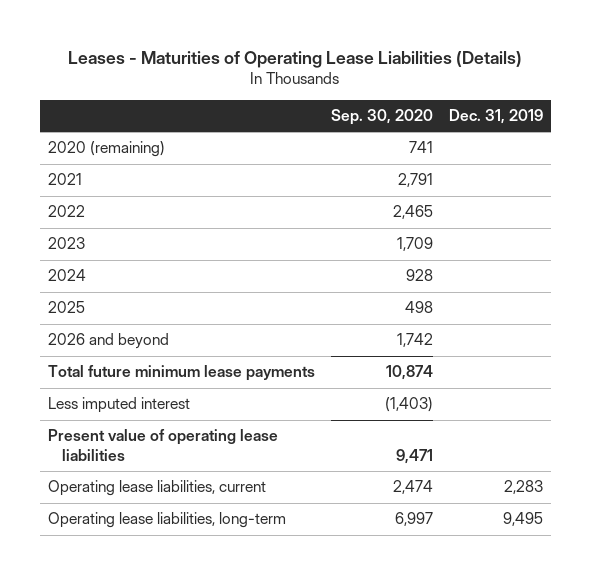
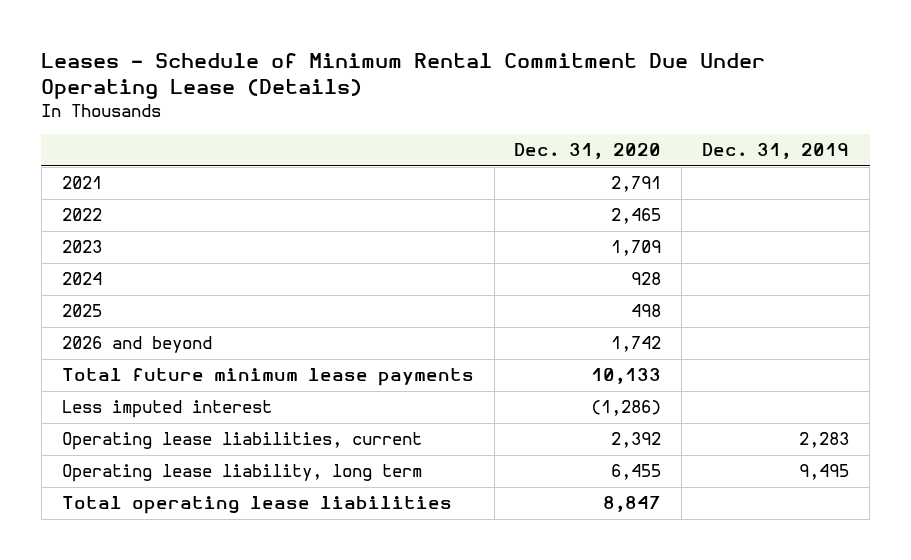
[68,50,523,68] Leases - Maturities of Operating Lease Liabilities (Details) -> [41,52,766,100] Leases - Schedule of Minimum Rental Commitment Due Under Operating Lease (Details)
[330,109,433,126] Sep. 30, 2020 -> none
none -> [514,143,662,160] Dec. 31, 2020
[47,141,165,158] 2020 (remaining) -> none
[47,429,278,461] Present value of operating lease liabilities -> none
[47,512,286,529] Operating lease liabilities, long-term -> [61,464,422,483] Operating lease liability, long term
none -> [61,496,452,515] Total operating lease liabilities

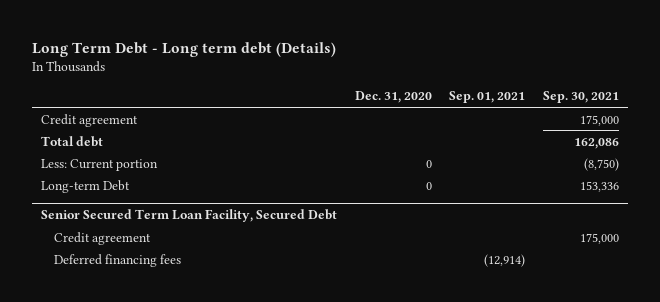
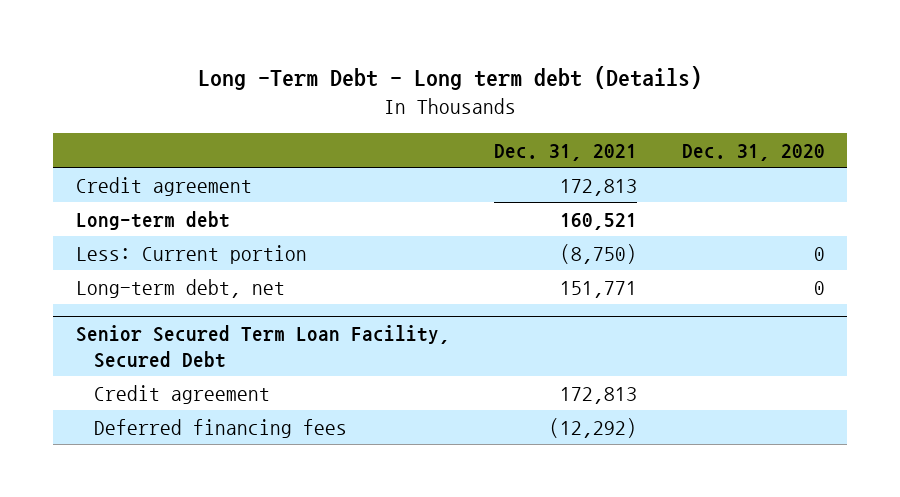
[31,41,336,57] Long Term Debt - Long term debt (Details) -> [198,66,703,91] Long -Term Debt - Long term debt (Details)
[449,91,526,104] Sep. 01, 2021 -> none
[543,91,620,104] Sep. 30, 2021 -> none
none -> [494,143,638,161] Dec. 31, 2021
[40,135,103,147] Total debt -> [75,210,230,230] Long-term debt
[40,179,130,193] Long-term Debt -> [75,278,285,298] Long-term debt, net

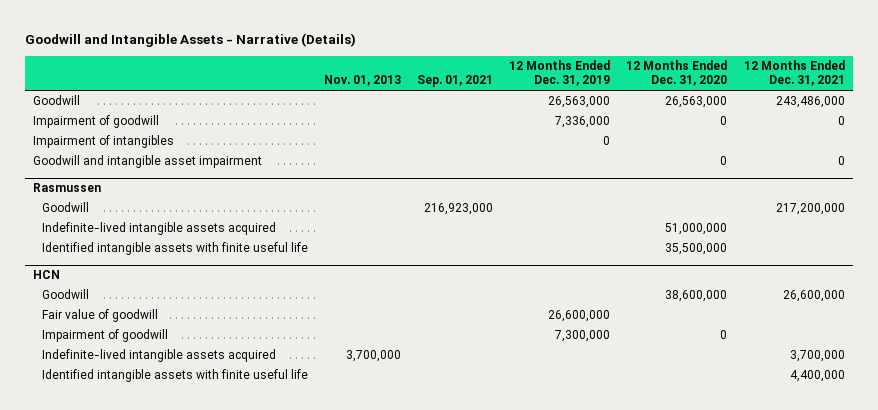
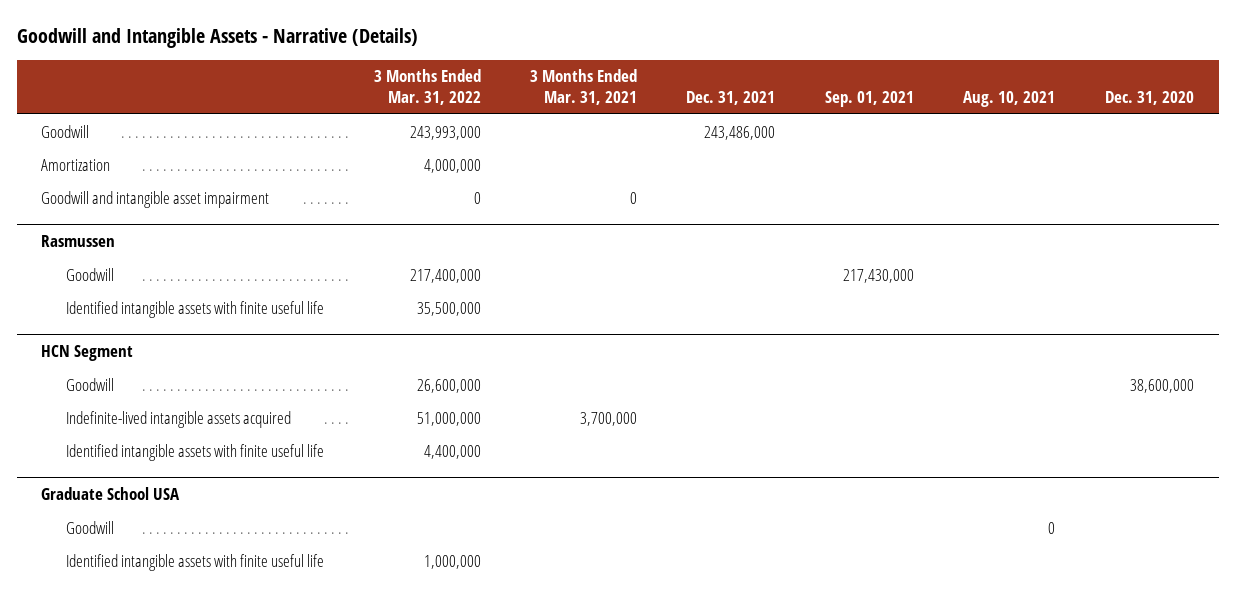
[324,75,402,87] Nov. 01, 2013 -> none
[509,59,611,87] 12 Months Ended Dec. 31, 2019 -> none
[626,59,728,87] 12 Months Ended Dec. 31, 2020 -> none
[743,59,845,87] 12 Months Ended Dec. 31, 2021 -> none
none -> [373,69,481,106] 3 Months Ended Mar. 31, 2022
none -> [529,69,637,106] 3 Months Ended Mar. 31, 2021
none -> [686,91,776,106] Dec. 31, 2021
none -> [963,91,1056,108] Aug. 10, 2021
none -> [1104,91,1194,106] Dec. 31, 2020
[33,115,160,129] Impairment of goodwill -> none
[33,135,175,149] Impairment of intangibles -> none
none -> [41,158,111,171] Amortization
[42,222,277,236] Indefinite-lived intangible assets acquired -> none
[424,203,494,216] 216,923,000 -> [842,268,914,283] 217,430,000
[33,270,61,280] HCN -> [41,345,134,362] HCN Segment
[42,309,159,323] Fair value of goodwill -> none
[42,329,169,343] Impairment of goodwill -> none
none -> [41,487,181,501] Graduate School USA
none -> [66,520,115,534] Goodwill
none -> [66,553,325,571] Identified intangible assets with finite useful life

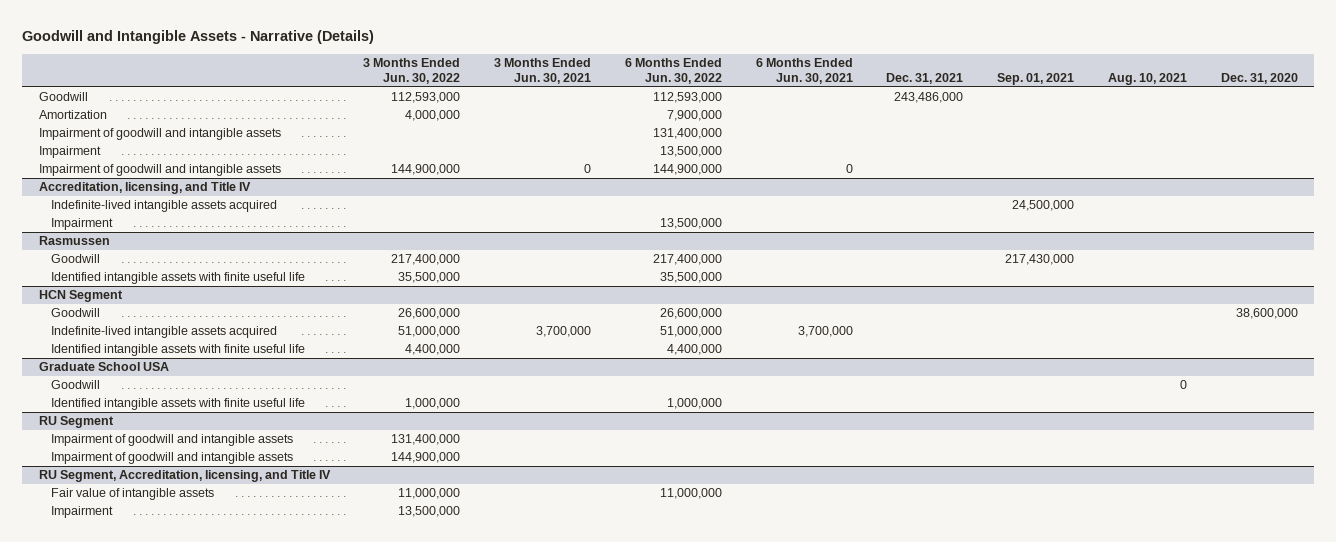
[373,69,481,106] 3 Months Ended Mar. 31, 2022 -> none
[529,69,637,106] 3 Months Ended Mar. 31, 2021 -> none
none -> [363,58,461,84] 3 Months Ended Jun. 30, 2022
none -> [494,58,592,84] 3 Months Ended Jun. 30, 2021
none -> [624,58,722,84] 6 Months Ended Jun. 30, 2022
none -> [755,58,853,84] 6 Months Ended Jun. 30, 2021
none -> [38,128,281,141] Impairment of goodwill and intangible assets
none -> [38,146,101,159] Impairment
[41,190,270,208] Goodwill and intangible asset impairment -> [38,164,281,177] Impairment of goodwill and intangible assets
none -> [38,182,251,195] Accreditation, licensing, and Title IV
none -> [50,200,277,213] Indefinite-lived intangible assets acquired
none -> [50,218,113,231] Impairment
none -> [38,416,114,429] RU Segment
none -> [50,434,293,447] Impairment of goodwill and intangible assets
none -> [50,452,293,465] Impairment of goodwill and intangible assets
none -> [38,470,331,483] RU Segment, Accreditation, licensing, and Title IV
none -> [50,488,214,501] Fair value of intangible assets
none -> [50,506,113,519] Impairment

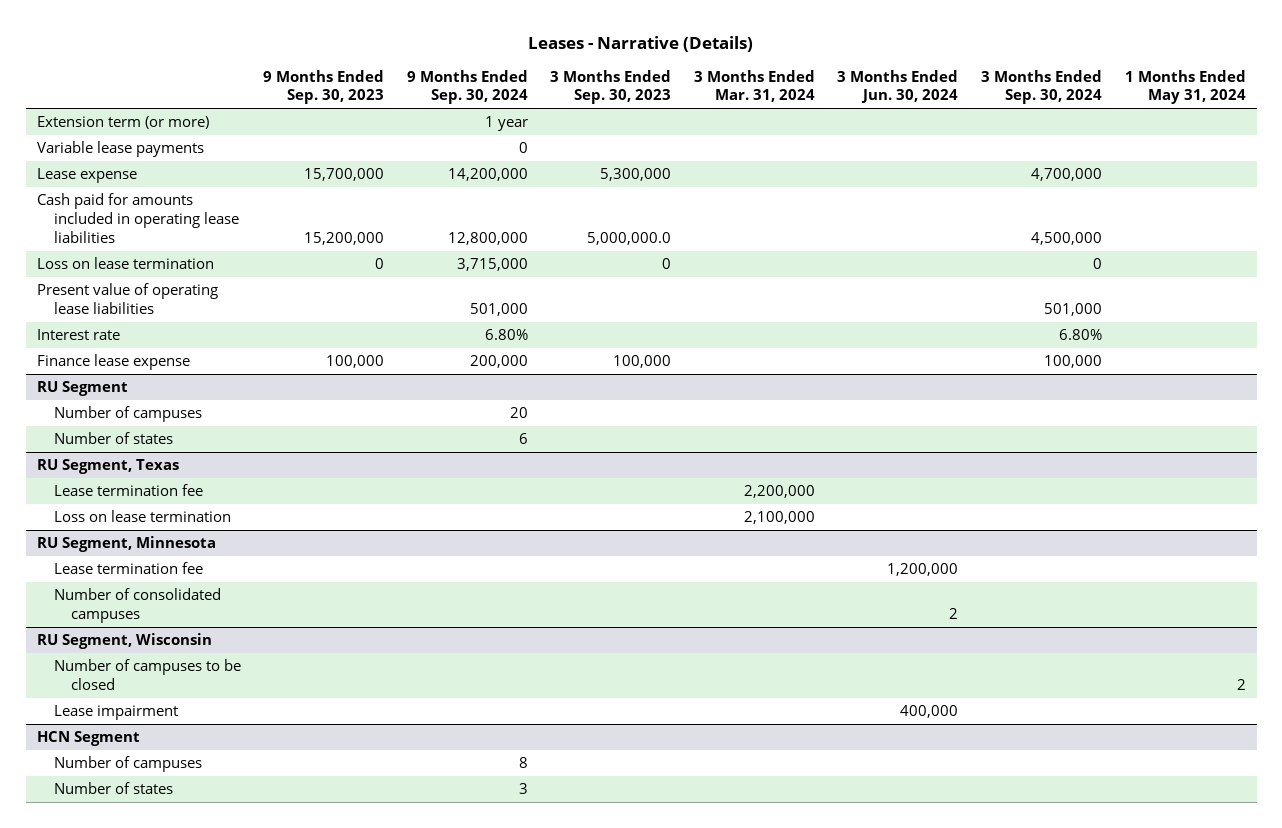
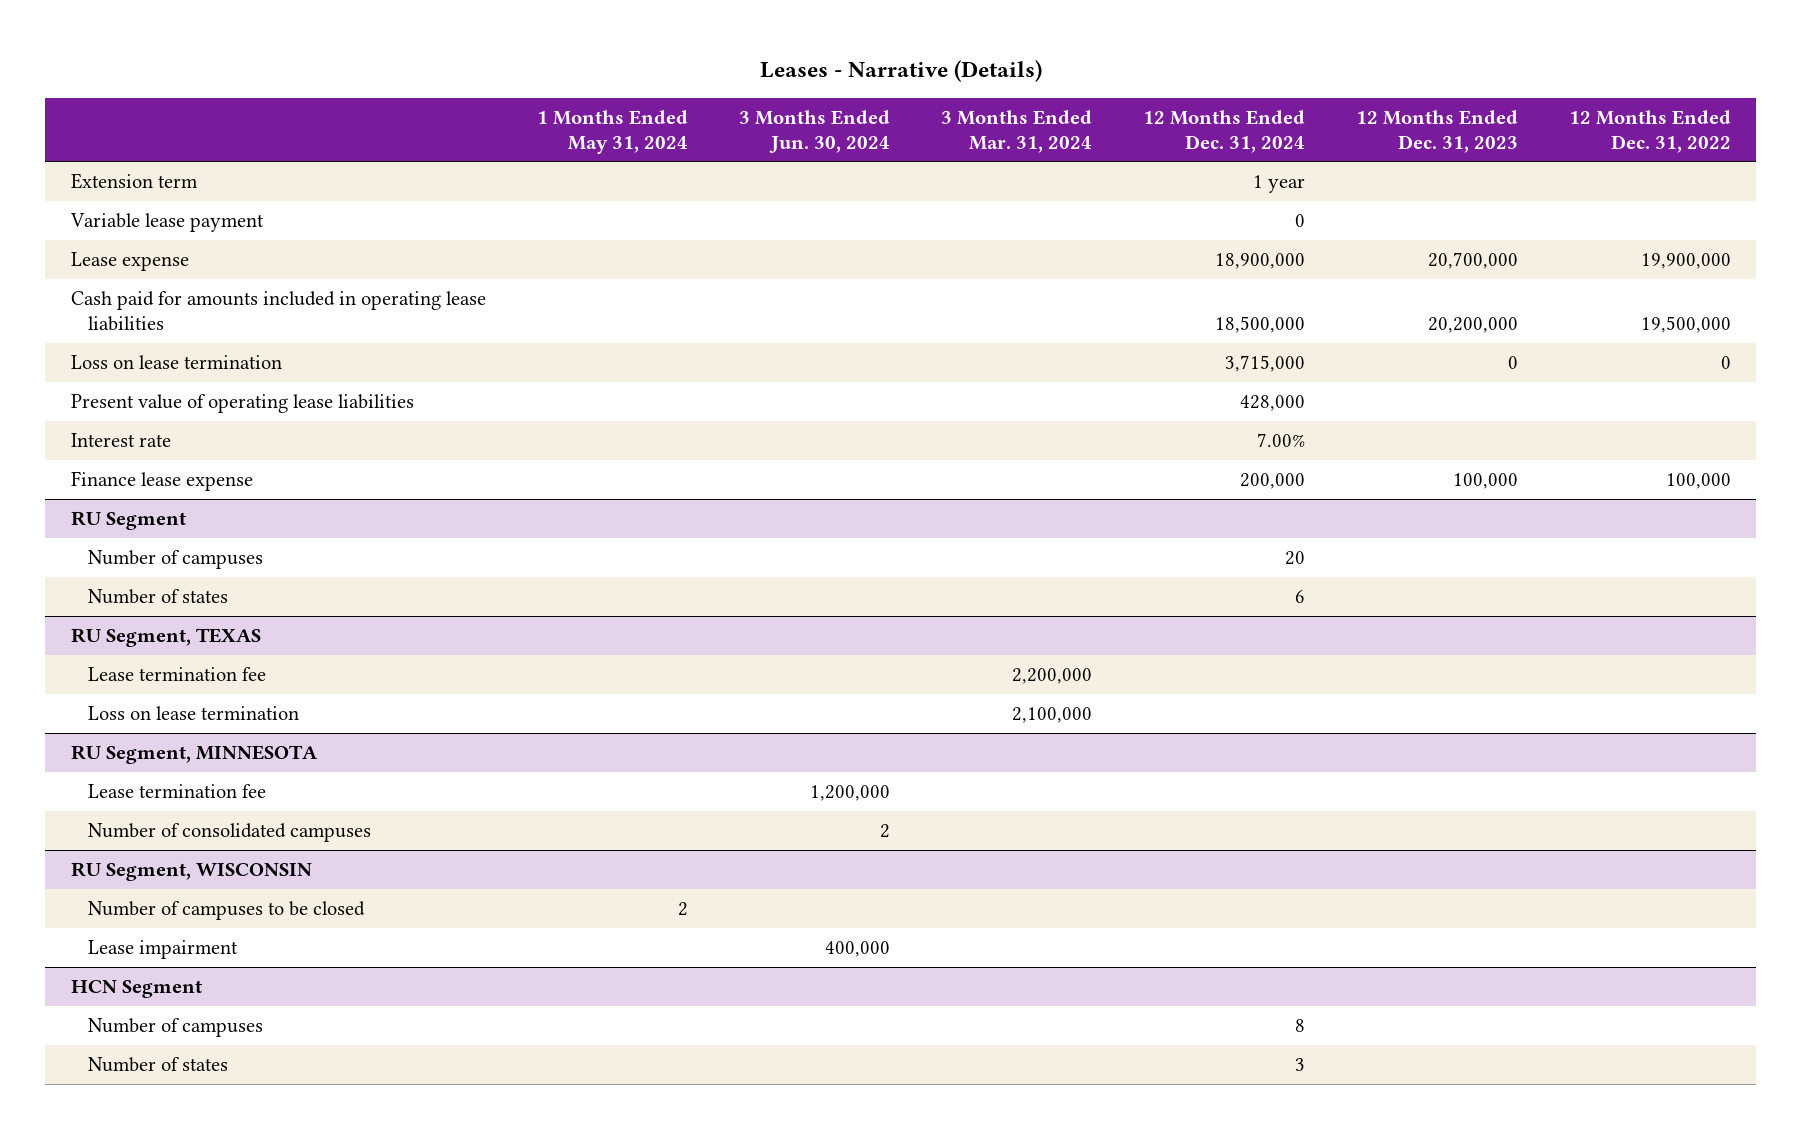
[263,69,385,105] 9 Months Ended Sep. 30, 2023 -> none
[406,69,528,105] 9 Months Ended Sep. 30, 2024 -> none
[550,69,672,105] 3 Months Ended Sep. 30, 2023 -> none
[981,69,1103,105] 3 Months Ended Sep. 30, 2024 -> none
none -> [1142,109,1305,153] 12 Months Ended Dec. 31, 2024
none -> [1355,109,1518,153] 12 Months Ended Dec. 31, 2023
none -> [1568,109,1731,153] 12 Months Ended Dec. 31, 2022
[36,116,209,130] Extension term (or more) -> [70,173,198,190] Extension term
[36,141,204,158] Variable lease payments -> [69,213,264,233] Variable lease payment
[36,459,179,475] RU Segment, Texas -> [70,628,261,648] RU Segment, TEXAS
[36,536,216,553] RU Segment, Minnesota -> [70,745,318,765] RU Segment, MINNESOTA
[36,633,212,650] RU Segment, Wisconsin -> [70,862,312,882] RU Segment, WISCONSIN

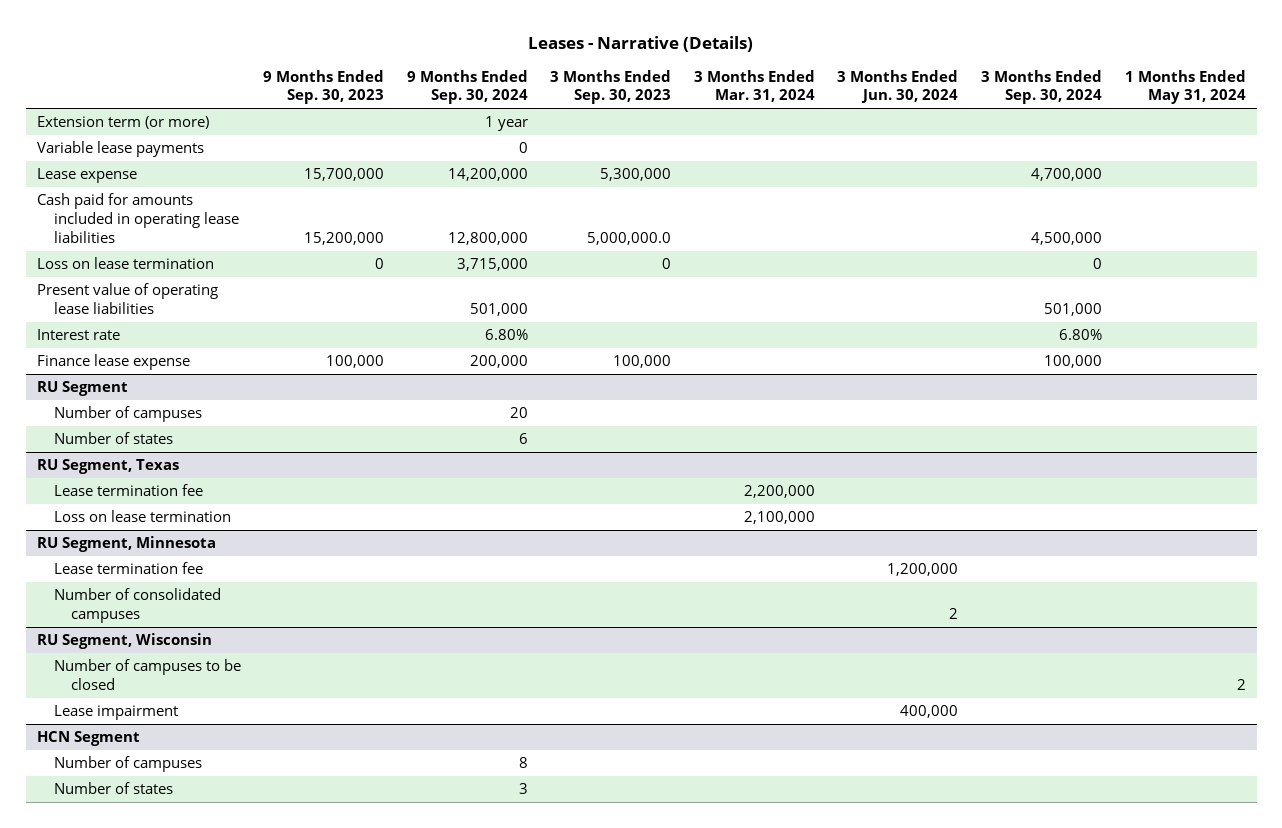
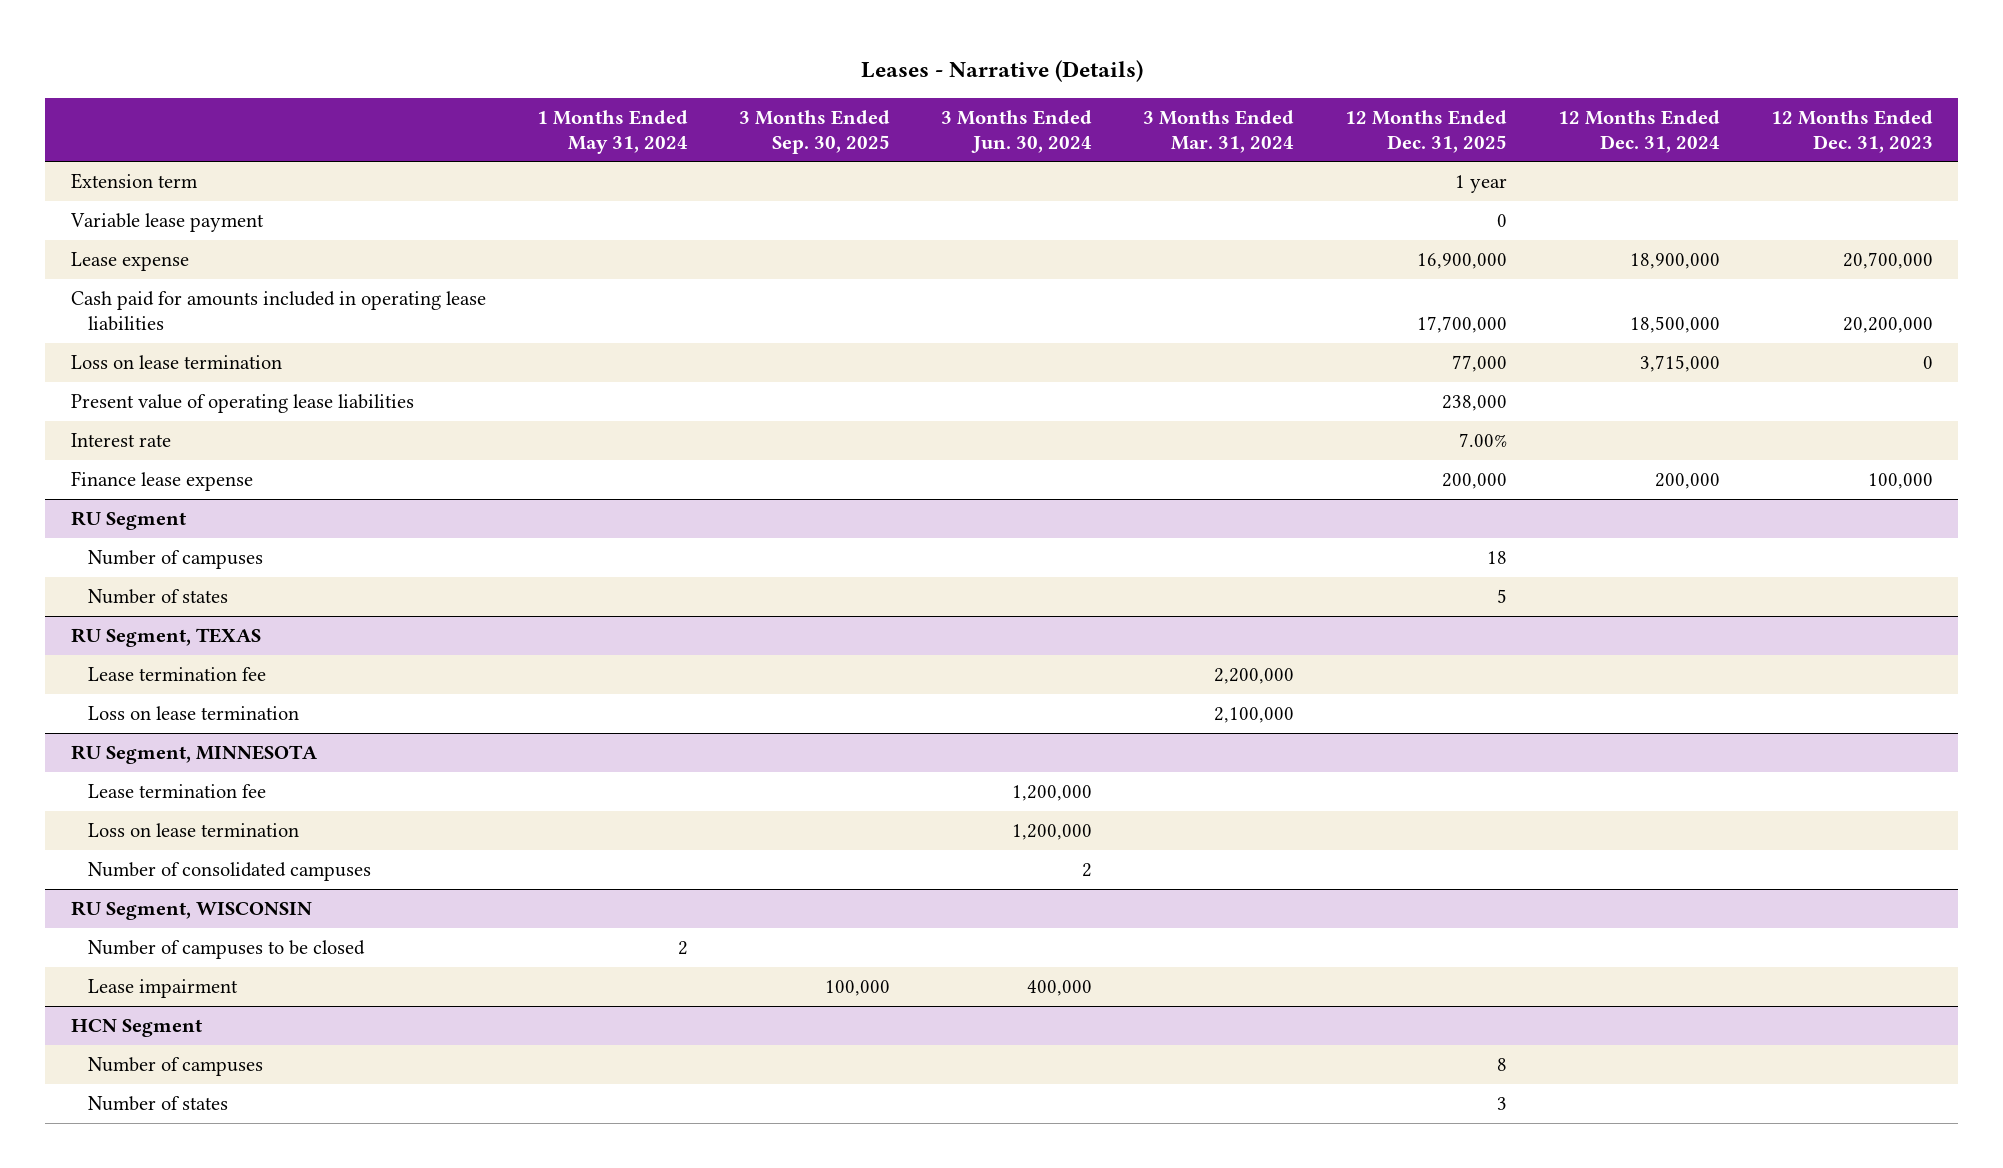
[263,69,385,105] 9 Months Ended Sep. 30, 2023 -> none
[406,69,528,105] 9 Months Ended Sep. 30, 2024 -> none
[550,69,672,105] 3 Months Ended Sep. 30, 2023 -> none
[981,69,1103,105] 3 Months Ended Sep. 30, 2024 -> none
none -> [738,109,890,154] 3 Months Ended Sep. 30, 2025
none -> [1344,109,1507,153] 12 Months Ended Dec. 31, 2025
none -> [1557,109,1720,153] 12 Months Ended Dec. 31, 2024
none -> [1770,109,1933,153] 12 Months Ended Dec. 31, 2023
[36,116,209,130] Extension term (or more) -> [70,173,198,190] Extension term
[36,141,204,158] Variable lease payments -> [69,213,264,233] Variable lease payment
[36,459,179,475] RU Segment, Texas -> [70,628,261,648] RU Segment, TEXAS
[36,536,216,553] RU Segment, Minnesota -> [70,745,318,765] RU Segment, MINNESOTA
none -> [88,823,300,838] Loss on lease termination
[36,633,212,650] RU Segment, Wisconsin -> [70,901,312,921] RU Segment, WISCONSIN

